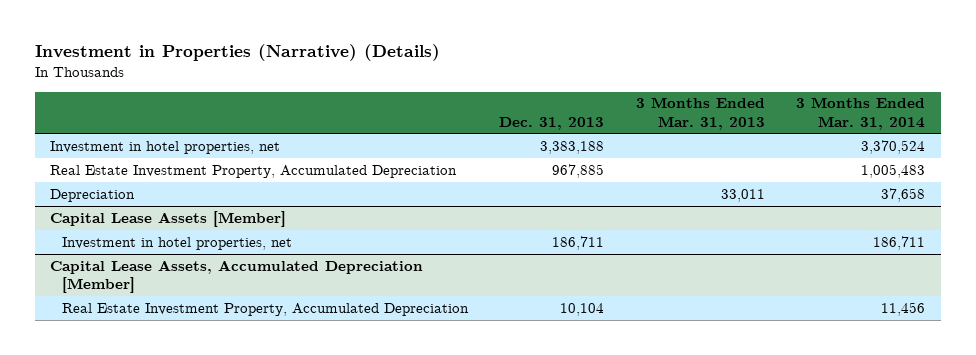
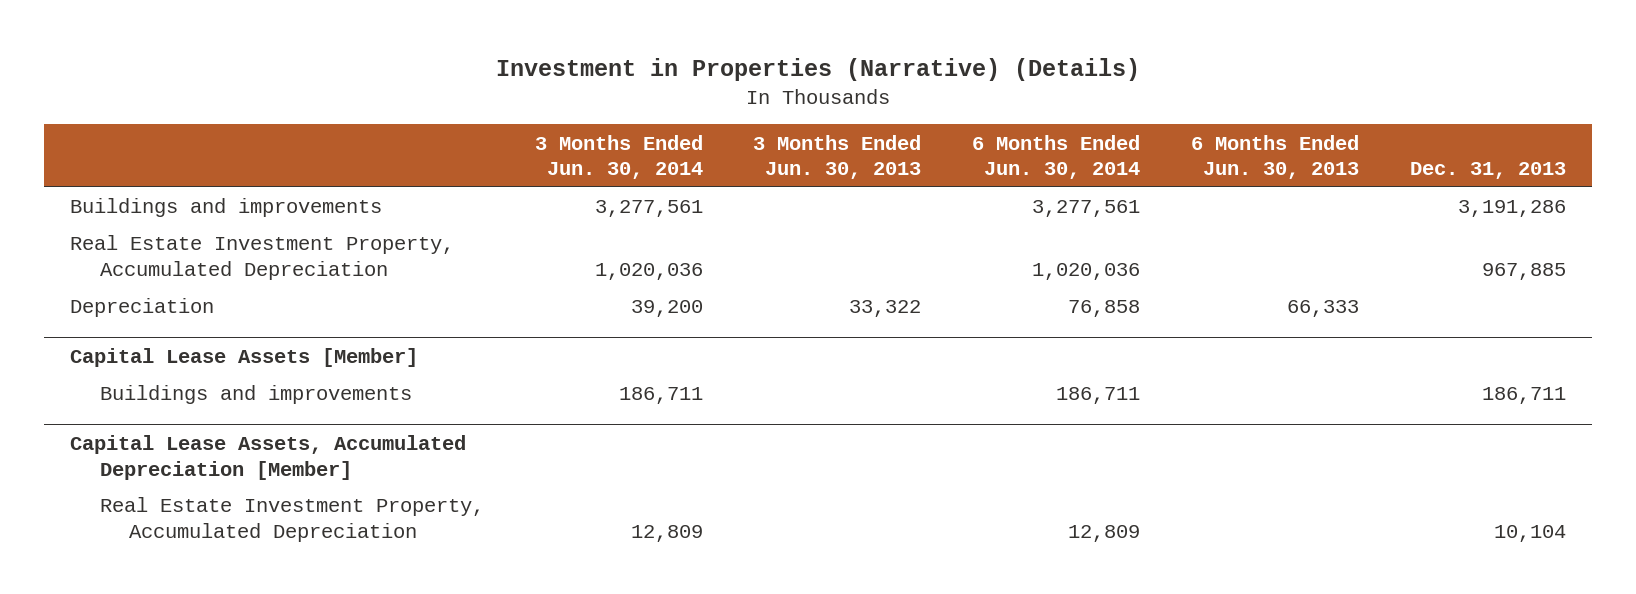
[635,97,765,130] 3 Months Ended Mar. 31, 2013 -> none
[796,97,926,130] 3 Months Ended Mar. 31, 2014 -> none
none -> [534,134,703,180] 3 Months Ended Jun. 30, 2014
none -> [753,134,922,180] 3 Months Ended Jun. 30, 2013
none -> [972,134,1141,180] 6 Months Ended Jun. 30, 2014
none -> [1191,134,1360,180] 6 Months Ended Jun. 30, 2013
[50,140,281,154] Investment in hotel properties, net -> none
none -> [69,198,382,218] Buildings and improvements
[61,236,292,250] Investment in hotel properties, net -> [99,385,412,405] Buildings and improvements

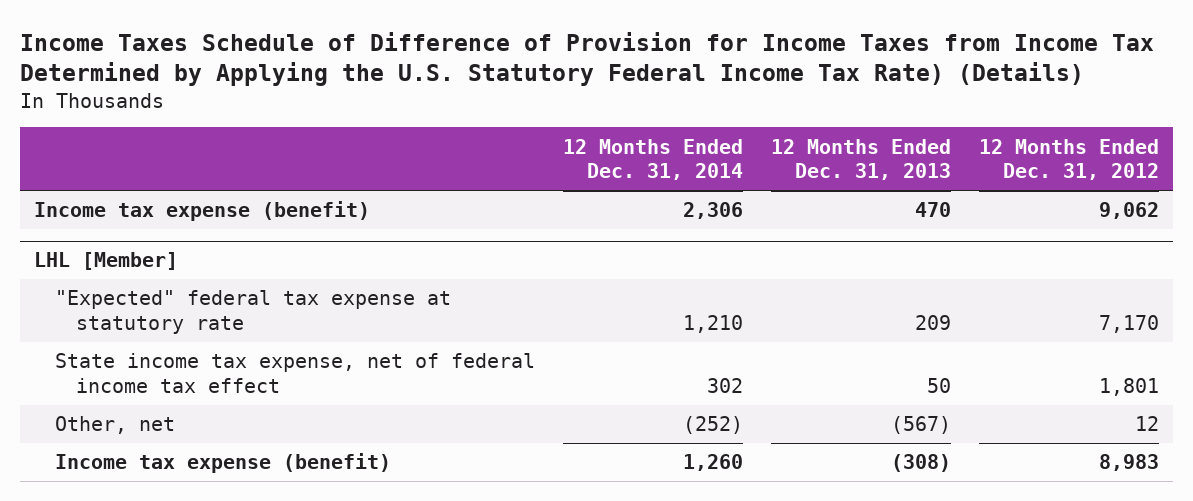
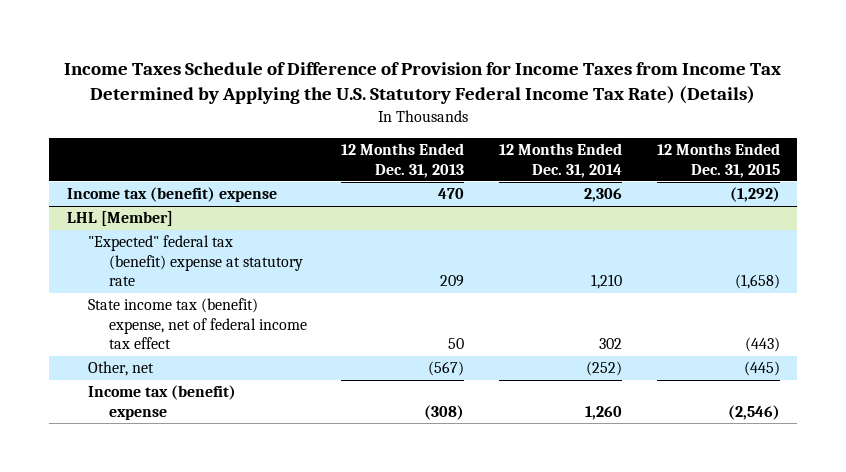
[979,138,1160,181] 12 Months Ended Dec. 31, 2012 -> none
none -> [656,143,780,178] 12 Months Ended Dec. 31, 2015
[34,201,371,222] Income tax expense (benefit) -> [66,187,277,203] Income tax (benefit) expense
[55,290,452,334] "Expected" federal tax expense at statutory rate -> [87,235,303,287] "Expected" federal tax (benefit) expense at statutory rate
[55,353,536,393] State income tax expense, net of federal income tax effect -> [87,298,307,350] State income tax (benefit) expense, net of federal income tax effect
[55,453,392,474] Income tax expense (benefit) -> [87,385,236,420] Income tax (benefit) expense

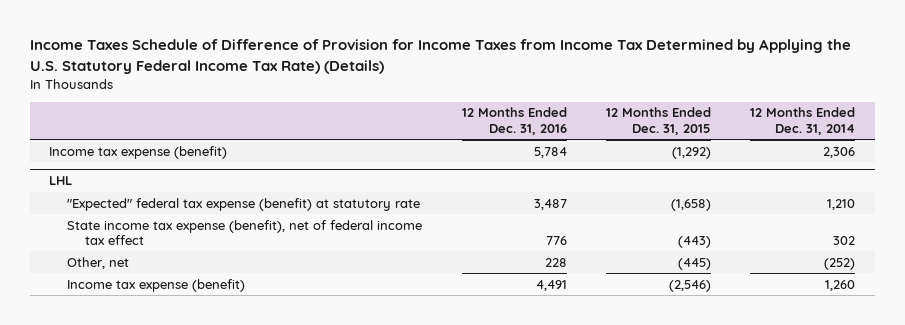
[341,143,465,178] 12 Months Ended Dec. 31, 2013 -> none
none -> [461,107,567,135] 12 Months Ended Dec. 31, 2016
[66,187,277,203] Income tax (benefit) expense -> [49,145,228,159] Income tax expense (benefit)
[66,211,173,227] LHL [Member] -> [49,176,73,186] LHL
[87,235,303,287] "Expected" federal tax (benefit) expense at statutory rate -> [67,197,421,211] "Expected" federal tax expense (benefit) at statutory rate
[87,298,307,350] State income tax (benefit) expense, net of federal income tax effect -> [67,219,423,246] State income tax expense (benefit), net of federal income tax effect
[87,385,236,420] Income tax (benefit) expense -> [67,278,246,292] Income tax expense (benefit)

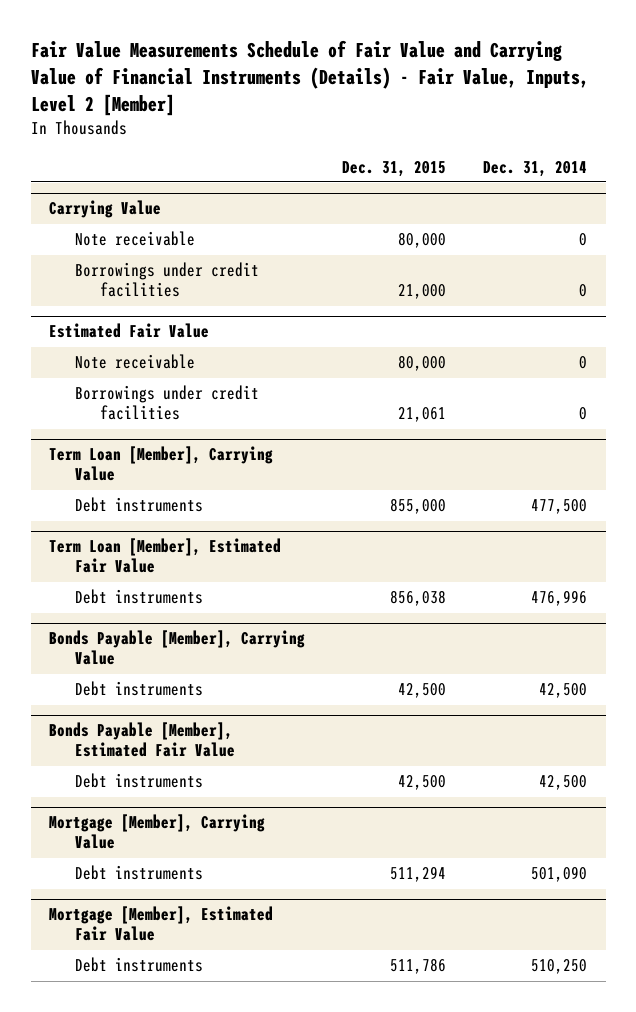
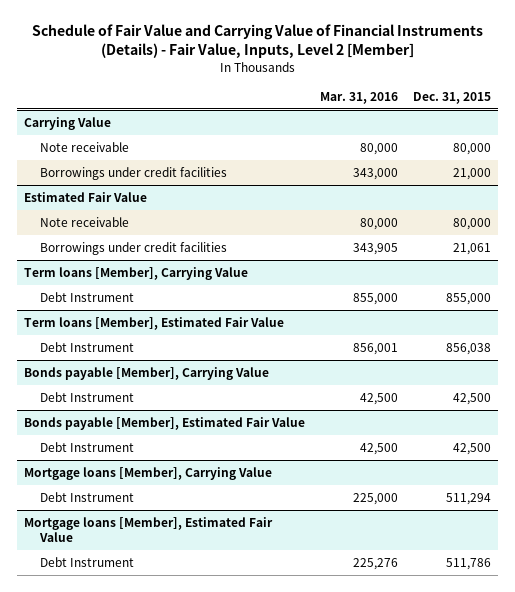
[30,40,589,116] Fair Value Measurements Schedule of Fair Value and Carrying Value of Financial Instruments (Details) - Fair Value, Inputs, Level 2 [Member] -> [31,24,483,59] Schedule of Fair Value and Carrying Value of Financial Instruments (Details) - Fair Value, Inputs, Level 2 [Member]
[483,160,588,177] Dec. 31, 2014 -> none
none -> [320,91,399,104] Mar. 31, 2016
[49,446,274,482] Term Loan [Member], Carrying Value -> [24,266,249,280] Term loans [Member], Carrying Value
[74,497,203,513] Debt instruments -> [39,291,134,302] Debt Instrument
[49,538,282,574] Term Loan [Member], Estimated Fair Value -> [24,316,285,330] Term loans [Member], Estimated Fair Value
[74,589,203,605] Debt instruments -> [39,341,134,352] Debt Instrument
[49,630,306,666] Bonds Payable [Member], Carrying Value -> [24,366,270,380] Bonds payable [Member], Carrying Value
[74,681,203,697] Debt instruments -> [39,391,134,402] Debt Instrument
[49,722,235,758] Bonds Payable [Member], Estimated Fair Value -> [24,416,306,430] Bonds payable [Member], Estimated Fair Value
[74,773,203,789] Debt instruments -> [39,441,134,452] Debt Instrument
[49,814,266,850] Mortgage [Member], Carrying Value -> [24,466,273,480] Mortgage loans [Member], Carrying Value
[74,865,203,881] Debt instruments -> [39,491,134,502] Debt Instrument
[49,906,274,942] Mortgage [Member], Estimated Fair Value -> [24,516,274,543] Mortgage loans [Member], Estimated Fair Value
[74,957,203,973] Debt instruments -> [39,556,134,567] Debt Instrument

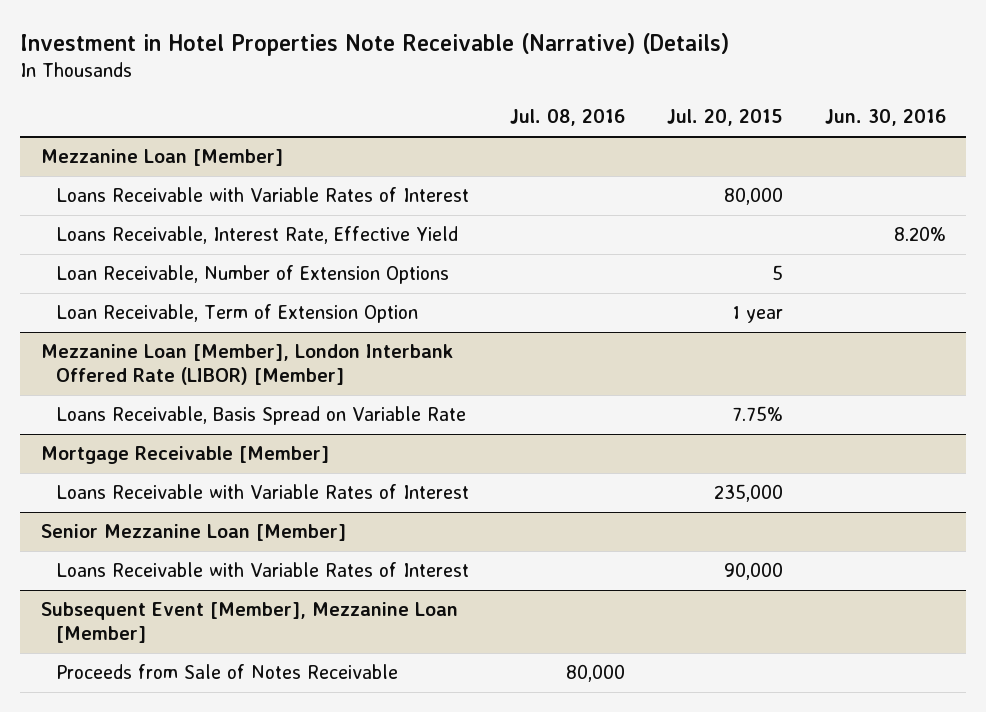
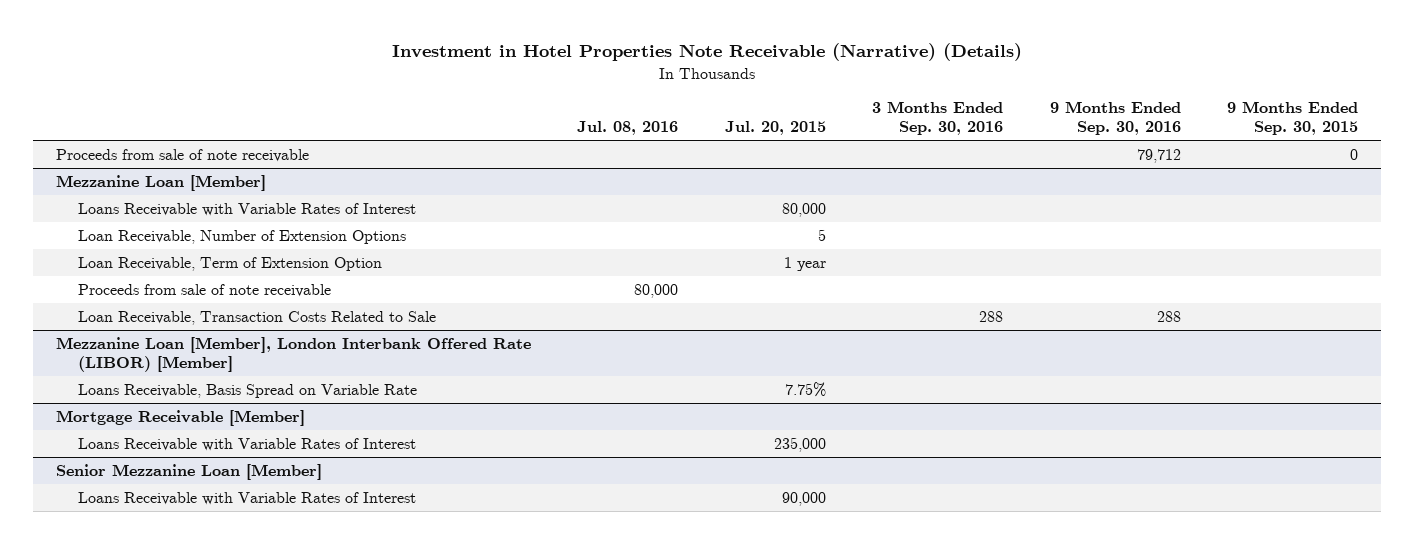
[824,109,946,127] Jun. 30, 2016 -> none
none -> [872,101,1004,136] 3 Months Ended Sep. 30, 2016
none -> [1049,101,1181,136] 9 Months Ended Sep. 30, 2016
none -> [1227,101,1359,136] 9 Months Ended Sep. 30, 2015
none -> [56,148,310,162] Proceeds from sale of note receivable
[55,226,458,245] Loans Receivable, Interest Rate, Effective Yield -> none
none -> [78,283,332,297] Proceeds from sale of note receivable
none -> [78,310,437,325] Loan Receivable, Transaction Costs Related to Sale
[40,602,458,643] Subsequent Event [Member], Mezzanine Loan [Member] -> none
[55,664,398,680] Proceeds from Sale of Notes Receivable -> none

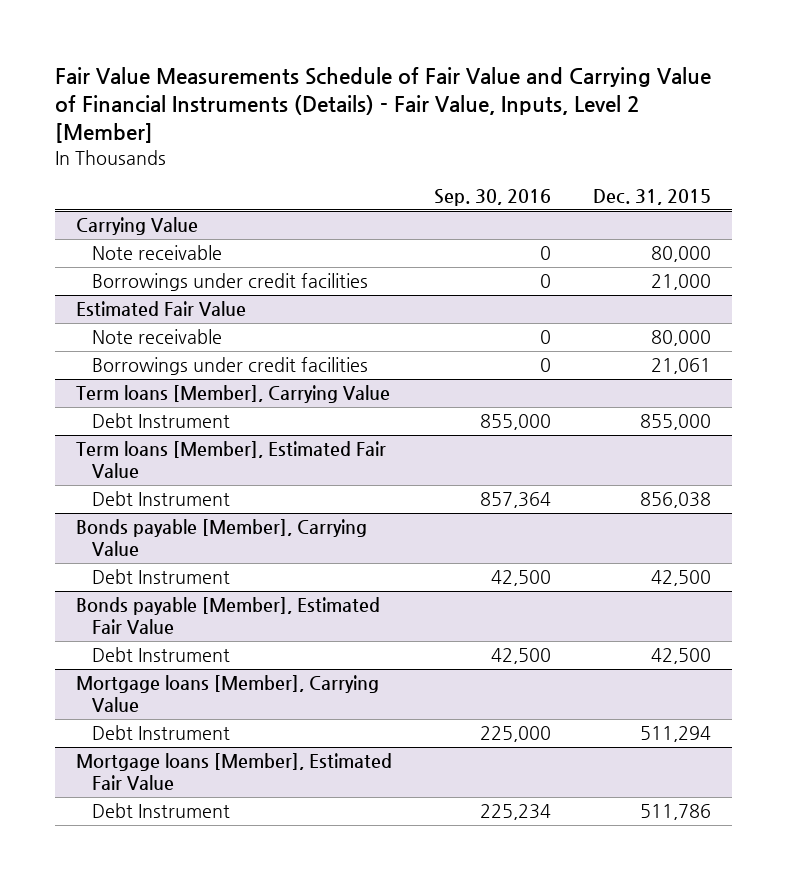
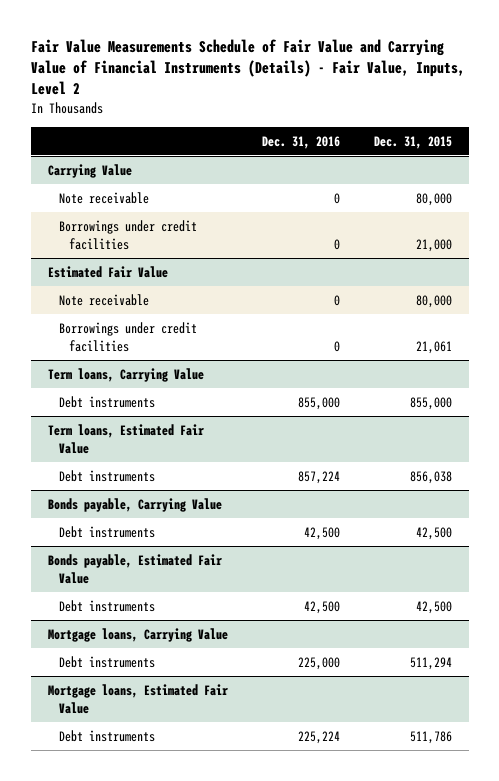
[55,67,712,144] Fair Value Measurements Schedule of Fair Value and Carrying Value of Financial Instruments (Details) - Fair Value, Inputs, Level 2 [Member] -> [30,39,465,96] Fair Value Measurements Schedule of Fair Value and Carrying Value of Financial Instruments (Details) - Fair Value, Inputs, Level 2
[434,189,552,207] Sep. 30, 2016 -> none
none -> [261,135,340,149] Dec. 31, 2016
[76,385,391,404] Term loans [Member], Carrying Value -> [47,367,204,382] Term loans, Carrying Value
[91,413,230,429] Debt Instrument -> [58,395,155,408] Debt instruments
[76,441,387,479] Term loans [Member], Estimated Fair Value -> [47,423,204,454] Term loans, Estimated Fair Value
[91,491,230,507] Debt Instrument -> [58,469,155,482] Debt instruments
[76,519,368,557] Bonds payable [Member], Carrying Value -> [47,497,222,512] Bonds payable, Carrying Value
[91,569,230,585] Debt Instrument -> [58,525,155,538] Debt instruments
[76,597,381,635] Bonds payable [Member], Estimated Fair Value -> [47,553,222,584] Bonds payable, Estimated Fair Value
[91,647,230,663] Debt Instrument -> [58,599,155,612] Debt instruments
[76,675,380,713] Mortgage loans [Member], Carrying Value -> [47,627,228,642] Mortgage loans, Carrying Value
[91,725,230,741] Debt Instrument -> [58,655,155,668] Debt instruments
[76,753,393,791] Mortgage loans [Member], Estimated Fair Value -> [47,683,228,714] Mortgage loans, Estimated Fair Value
[91,803,230,819] Debt Instrument -> [58,729,155,742] Debt instruments

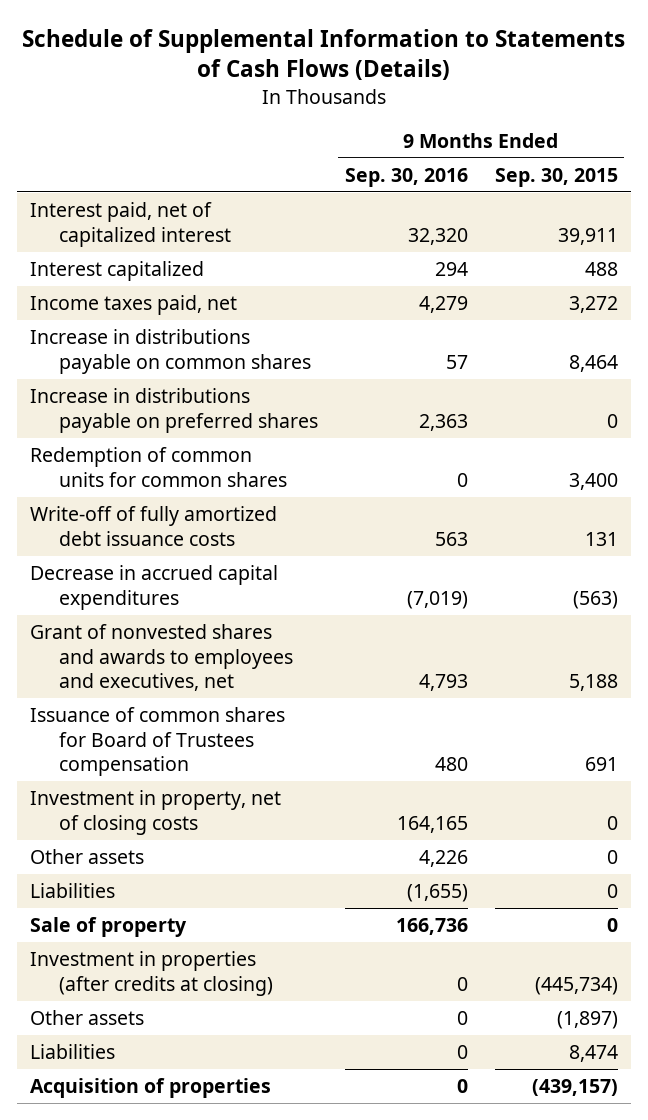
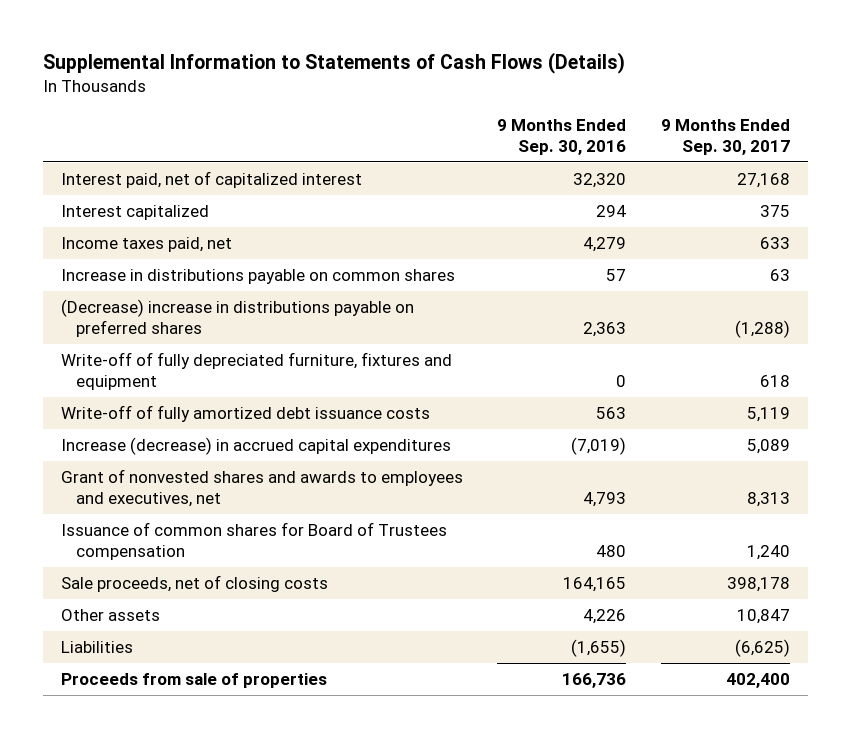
[21,29,625,81] Schedule of Supplemental Information to Statements of Cash Flows (Details) -> [43,52,626,75] Supplemental Information to Statements of Cash Flows (Details)
[494,167,618,187] Sep. 30, 2015 -> none
none -> [661,118,791,155] 9 Months Ended Sep. 30, 2017
[30,447,287,487] Redemption of common units for common shares -> none
[30,388,318,433] Increase in distributions payable on preferred shares -> [60,298,414,338] (Decrease) increase in distributions payable on preferred shares
none -> [60,351,452,391] Write-off of fully depreciated furniture, fixtures and equipment
[30,565,279,610] Decrease in accrued capital expenditures -> [60,436,451,455] Increase (decrease) in accrued capital expenditures
[30,790,282,835] Investment in property, net of closing costs -> [60,574,328,592] Sale proceeds, net of closing costs
[30,951,273,996] Investment in properties (after credits at closing) -> none
[30,1010,145,1026] Other assets -> none
[30,1044,116,1060] Liabilities -> none
[30,1078,272,1099] Acquisition of properties -> none
[30,917,188,938] Sale of property -> [60,672,327,688] Proceeds from sale of properties

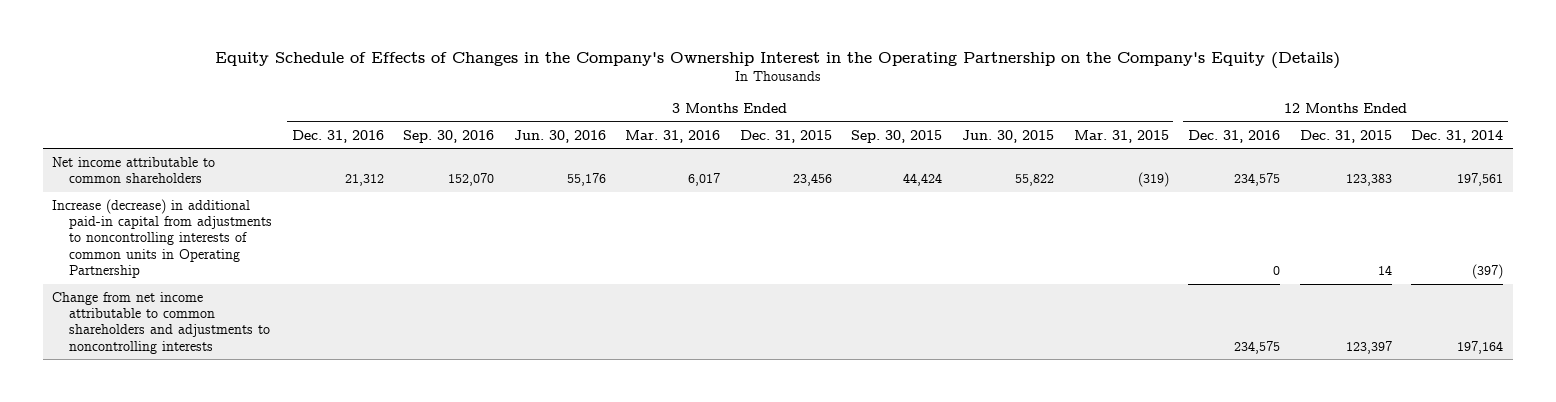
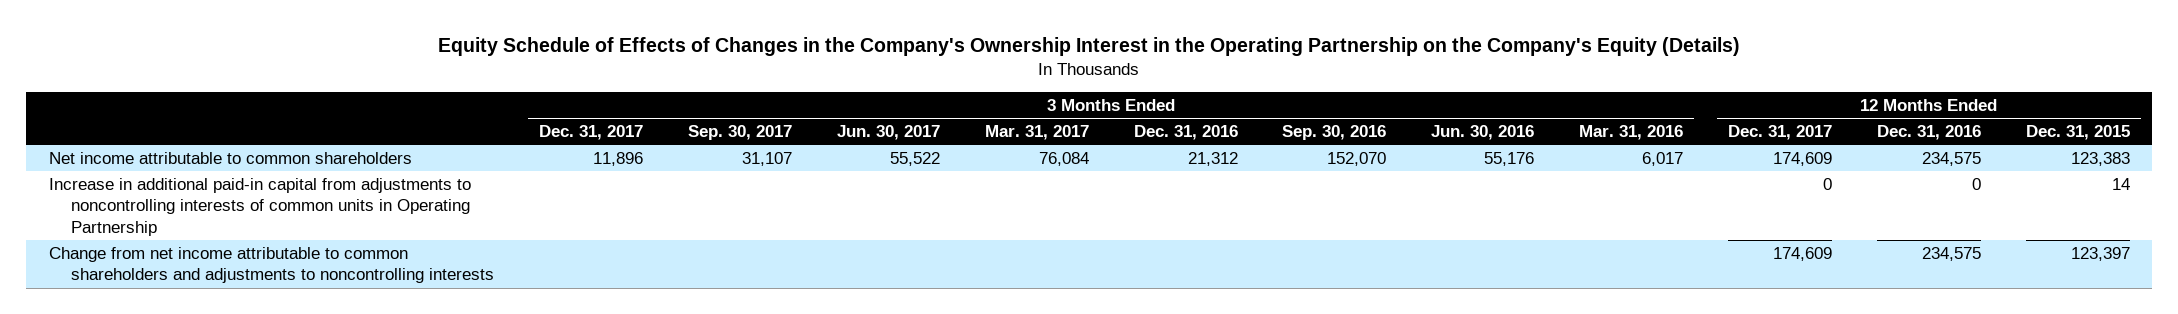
[739,129,832,143] Dec. 31, 2015 -> none
[851,129,943,143] Sep. 30, 2015 -> none
[962,129,1055,143] Jun. 30, 2015 -> none
[1073,129,1169,143] Mar. 31, 2015 -> none
[1411,129,1504,143] Dec. 31, 2014 -> none
none -> [539,125,644,141] Dec. 31, 2017
none -> [688,125,793,141] Sep. 30, 2017
none -> [836,125,940,141] Jun. 30, 2017
none -> [984,125,1089,141] Mar. 31, 2017
none -> [1728,125,1833,141] Dec. 31, 2017
[52,199,273,278] Increase (decrease) in additional paid-in capital from adjustments to noncontrolling interests of common units in Operating Partnership -> [48,177,471,236] Increase in additional paid-in capital from adjustments to noncontrolling interests of common units in Operating Partnership

